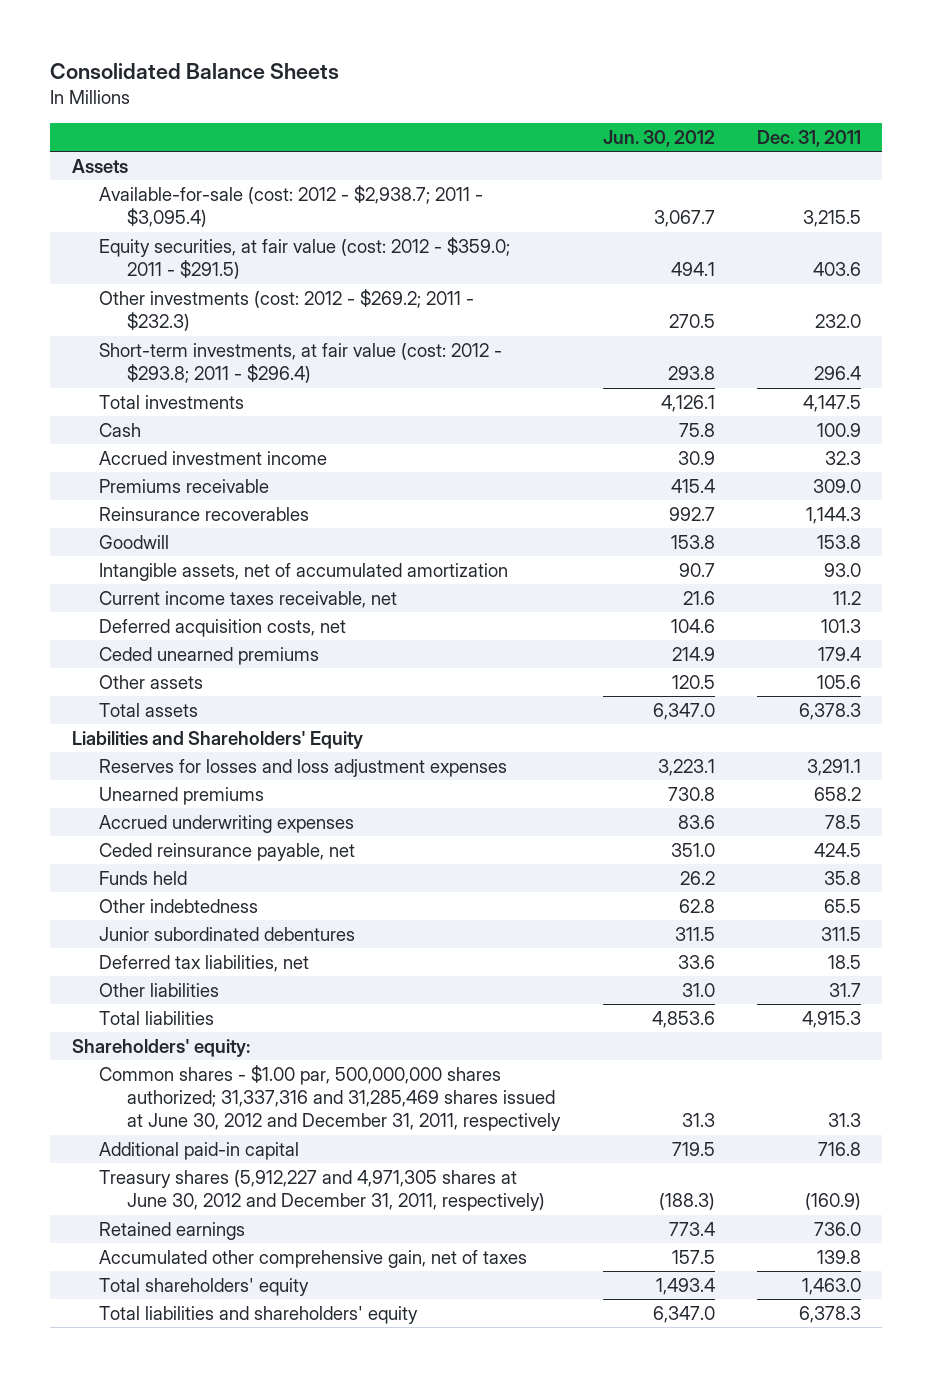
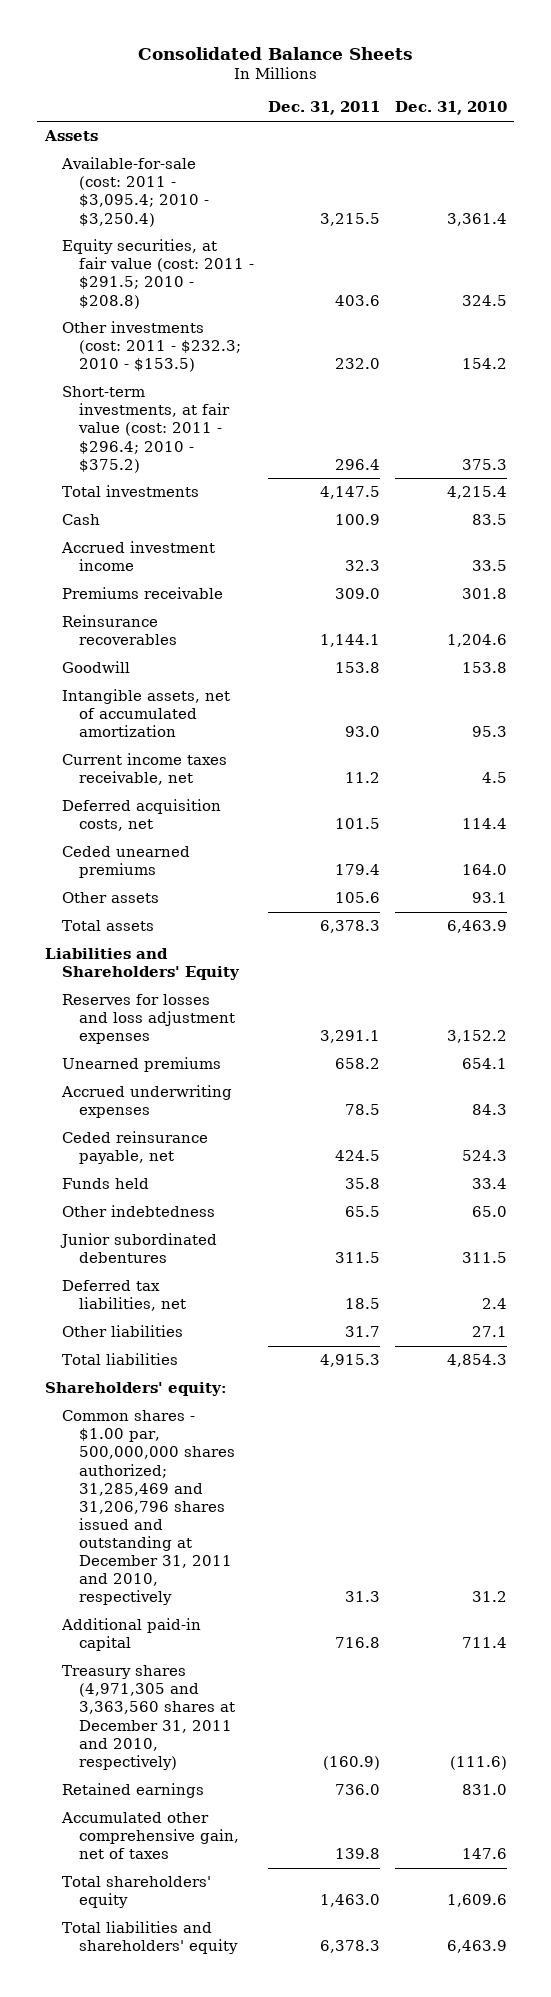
[602,130,715,148] Jun. 30, 2012 -> none
none -> [394,101,507,116] Dec. 31, 2010
[99,184,484,228] Available-for-sale (cost: 2012 - $2,938.7; 2011 - $3,095.4) -> [60,157,209,227] Available-for-sale (cost: 2011 - $3,095.4; 2010 - $3,250.4)
[99,236,511,280] Equity securities, at fair value (cost: 2012 - $359.0; 2011 - $291.5) -> [61,239,254,309] Equity securities, at fair value (cost: 2011 - $291.5; 2010 - $208.8)
[99,288,475,332] Other investments (cost: 2012 - $269.2; 2011 - $232.3) -> [61,321,241,373] Other investments (cost: 2011 - $232.3; 2010 - $153.5)
[99,342,503,384] Short-term investments, at fair value (cost: 2012 - $293.8; 2011 - $296.4) -> [61,386,230,473] Short-term investments, at fair value (cost: 2011 - $296.4; 2010 - $375.2)
[806,506,862,524] 1,144.3 -> [320,634,381,648] 1,144.1
[821,618,862,633] 101.3 -> [335,818,381,830] 101.5
[99,1064,562,1132] Common shares - $1.00 par, 500,000,000 shares authorized; 31,337,316 and 31,285,469 shares issued at June 30, 2012 and December 31, 2011, respectively -> [61,1410,235,1606] Common shares - $1.00 par, 500,000,000 shares authorized; 31,285,469 and 31,206,796 shares issued and outstanding at December 31, 2011 and 2010, respectively
[99,1169,546,1212] Treasury shares (5,912,227 and 4,971,305 shares at June 30, 2012 and December 31, 2011, respectively) -> [61,1665,235,1770] Treasury shares (4,971,305 and 3,363,560 shares at December 31, 2011 and 2010, respectively)

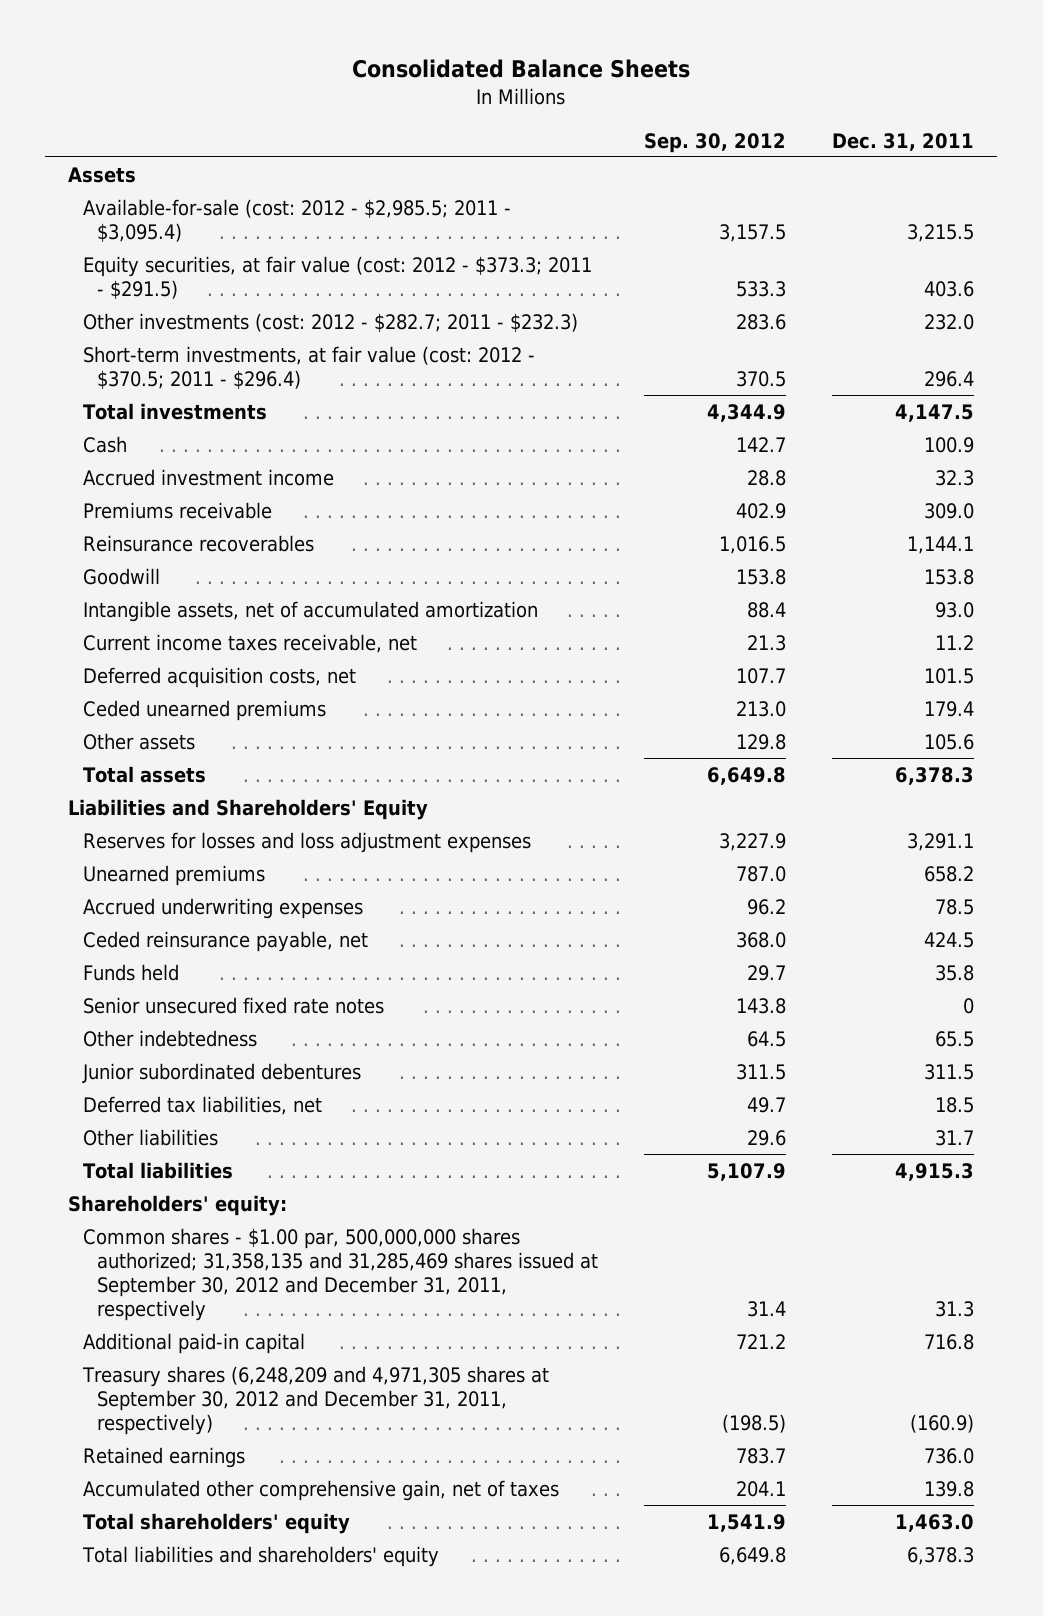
[394,101,507,116] Dec. 31, 2010 -> none
none -> [644,132,787,153] Sep. 30, 2012
[60,157,209,227] Available-for-sale (cost: 2011 - $3,095.4; 2010 - $3,250.4) -> [82,198,511,242] Available-for-sale (cost: 2012 - $2,985.5; 2011 - $3,095.4)
[61,239,254,309] Equity securities, at fair value (cost: 2011 - $291.5; 2010 - $208.8) -> [82,255,592,299] Equity securities, at fair value (cost: 2012 - $373.3; 2011 - $291.5)
[61,321,241,373] Other investments (cost: 2011 - $232.3; 2010 - $153.5) -> [82,312,578,332] Other investments (cost: 2012 - $282.7; 2011 - $232.3)
[61,386,230,473] Short-term investments, at fair value (cost: 2011 - $296.4; 2010 - $375.2) -> [82,345,535,389] Short-term investments, at fair value (cost: 2012 - $370.5; 2011 - $296.4)
none -> [82,996,384,1014] Senior unsecured fixed rate notes
[61,1410,235,1606] Common shares - $1.00 par, 500,000,000 shares authorized; 31,285,469 and 31,206,796 shares issued and outstanding at December 31, 2011 and 2010, respectively -> [82,1227,599,1322] Common shares - $1.00 par, 500,000,000 shares authorized; 31,358,135 and 31,285,469 shares issued at September 30, 2012 and December 31, 2011, respectively
[61,1665,235,1770] Treasury shares (4,971,305 and 3,363,560 shares at December 31, 2011 and 2010, respectively) -> [81,1365,549,1435] Treasury shares (6,248,209 and 4,971,305 shares at September 30, 2012 and December 31, 2011, respectively)

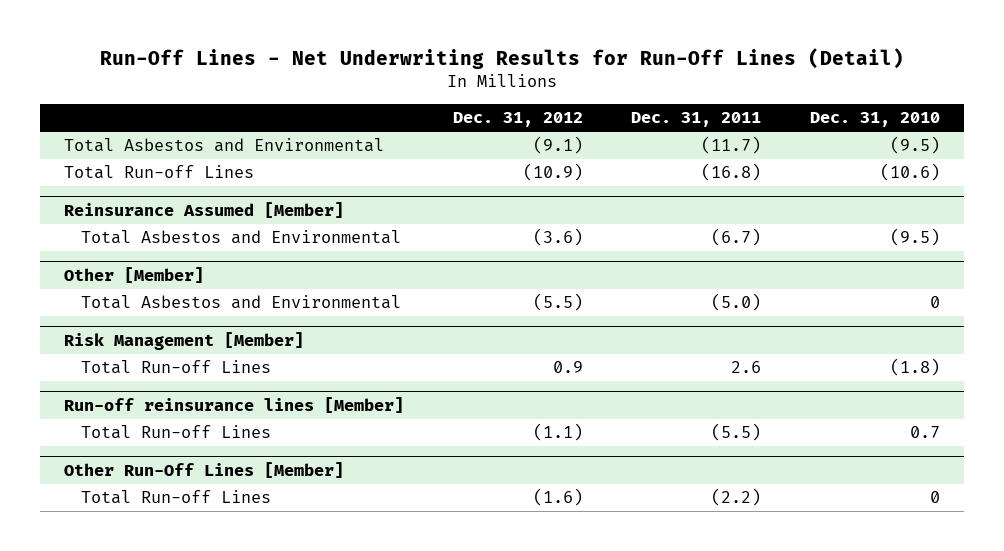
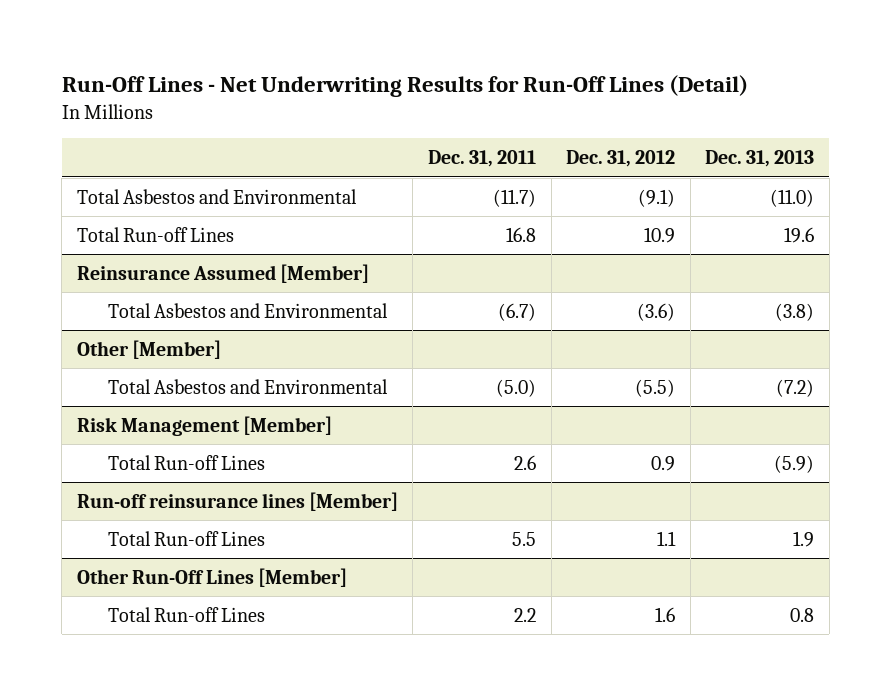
[809,112,940,128] Dec. 31, 2010 -> none
none -> [705,150,815,168] Dec. 31, 2013
[522,163,583,182] (10.9) -> [644,226,676,243] 10.9
[701,163,762,182] (16.8) -> [506,226,537,242] 16.8
[532,423,583,442] (1.1) -> [657,530,677,546] 1.1
[711,423,762,442] (5.5) -> [512,531,537,546] 5.5
[532,488,583,507] (1.6) -> [655,606,676,622] 1.6
[711,488,762,507] (2.2) -> [514,607,537,622] 2.2

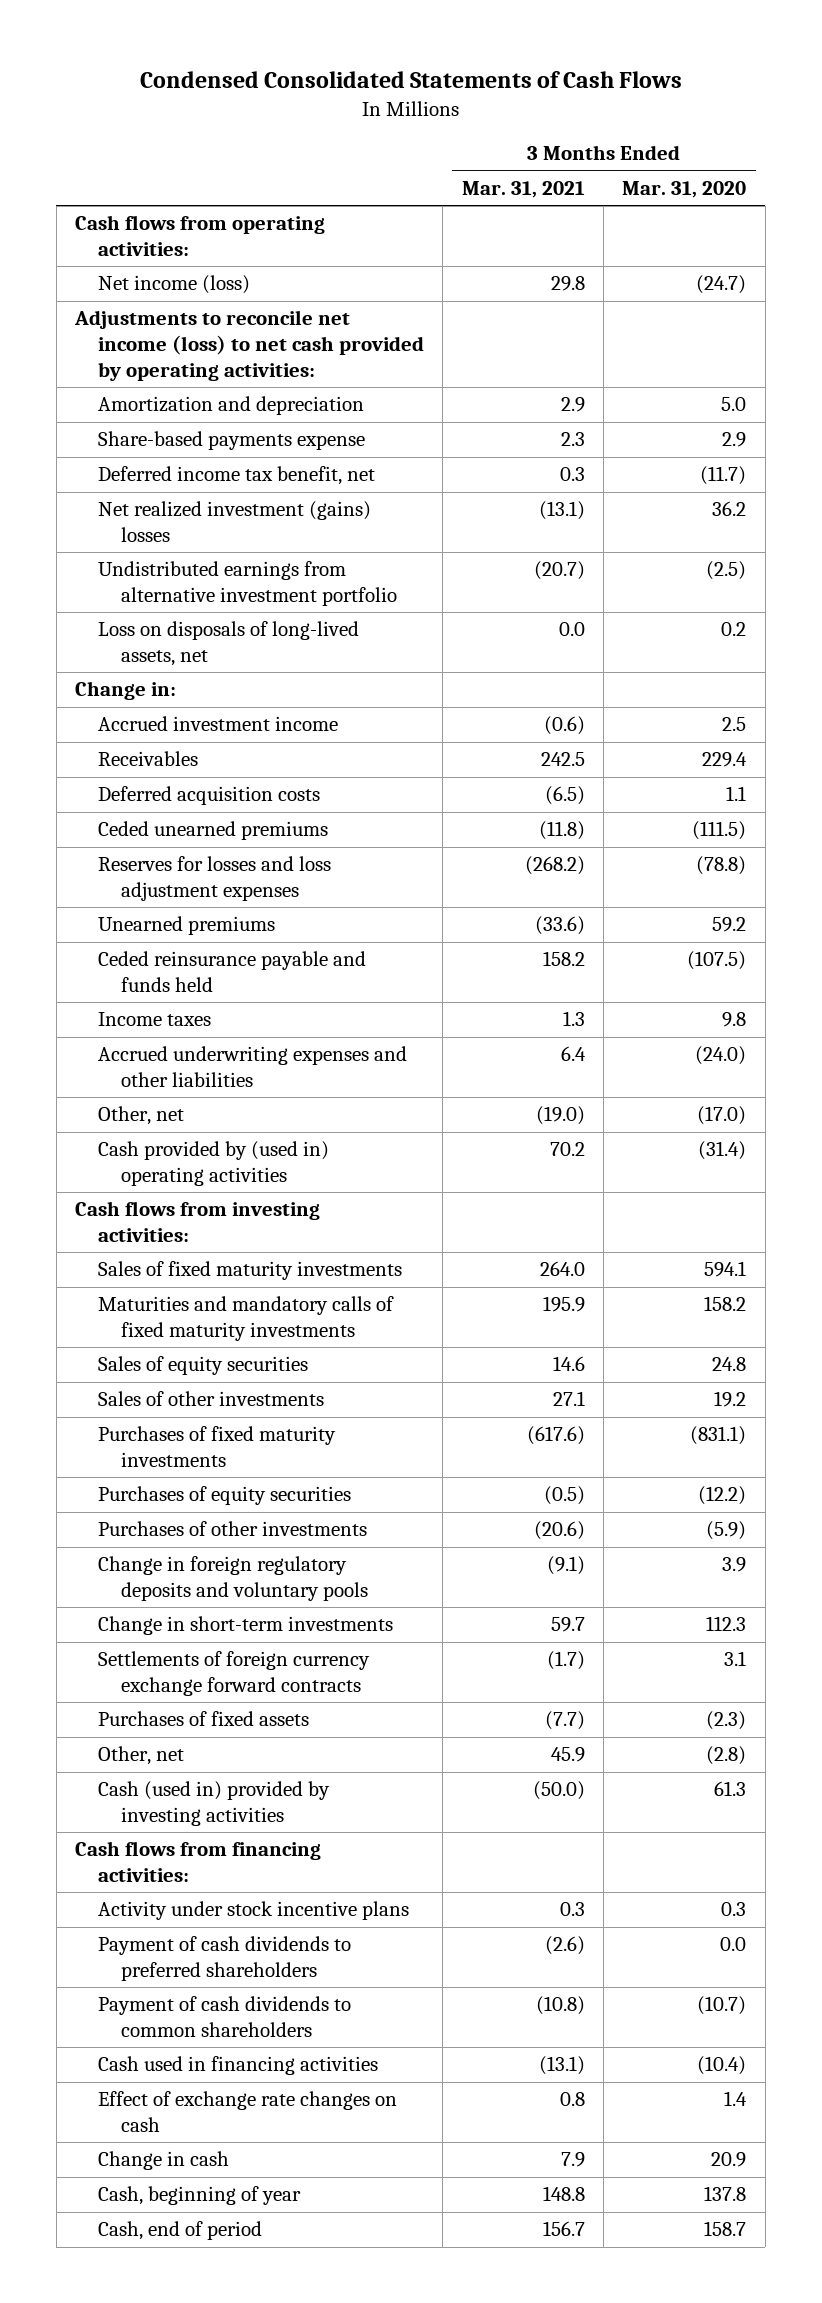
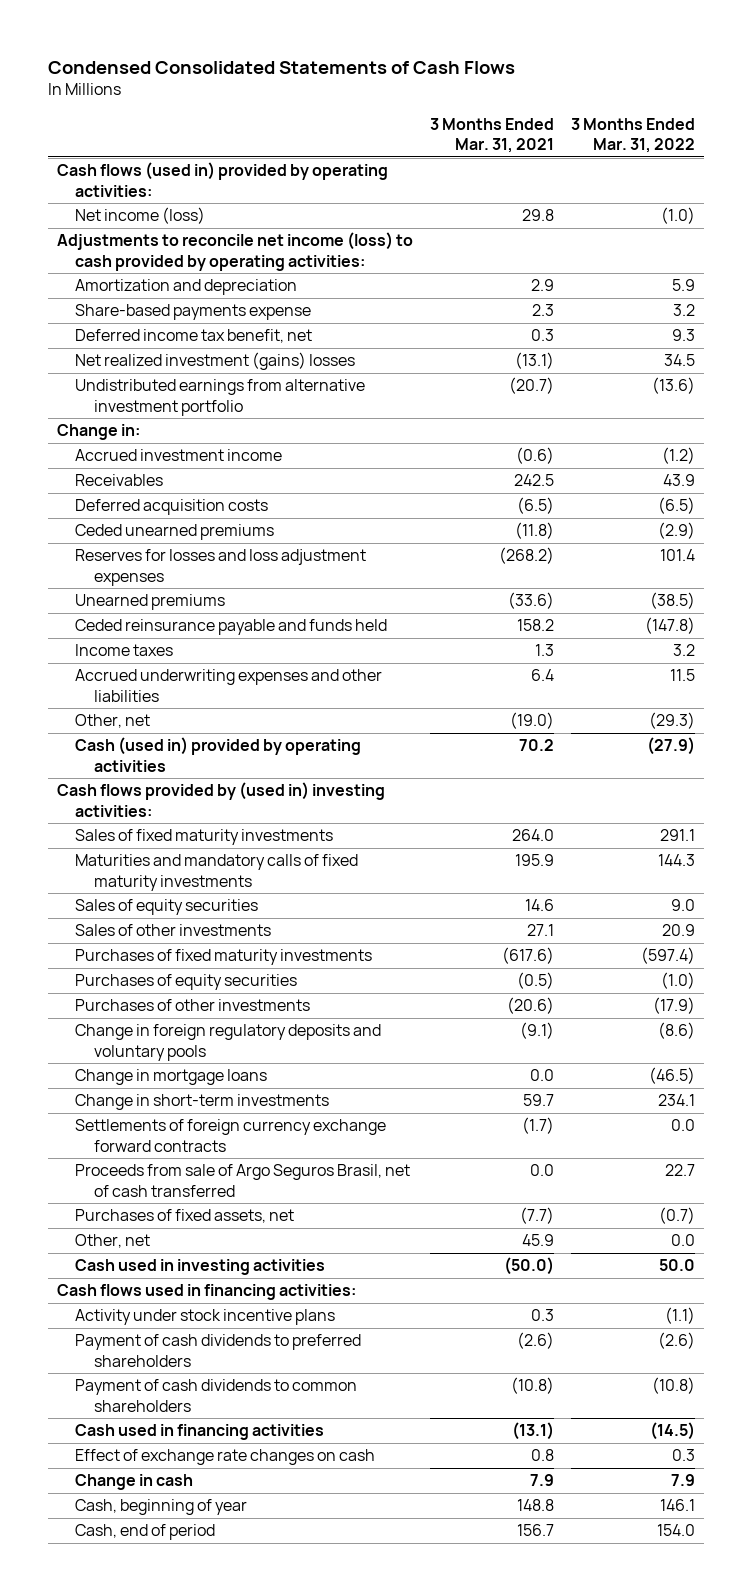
[622,180,747,198] Mar. 31, 2020 -> none
none -> [571,117,696,154] 3 Months Ended Mar. 31, 2022
[75,215,326,256] Cash flows from operating activities: -> [56,162,388,197] Cash flows (used in) provided by operating activities:
[74,310,424,381] Adjustments to reconcile net income (loss) to net cash provided by operating activities: -> [56,232,413,271] Adjustments to reconcile net income (loss) to cash provided by operating activities:
[97,621,359,666] Loss on disposals of long-lived assets, net -> none
[97,1141,329,1186] Cash provided by (used in) operating activities -> [75,737,362,772] Cash (used in) provided by operating activities
[75,1201,321,1242] Cash flows from investing activities: -> [56,782,385,817] Cash flows provided by (used in) investing activities:
none -> [75,1069,268,1086] Change in mortgage loans
none -> [75,1164,411,1197] Proceeds from sale of Argo Seguros Brasil, net of cash transferred
[97,1711,309,1727] Purchases of fixed assets -> [75,1209,295,1224] Purchases of fixed assets, net
[97,1781,330,1826] Cash (used in) provided by investing activities -> [75,1259,326,1276] Cash used in investing activities
[75,1841,322,1882] Cash flows from financing activities: -> [56,1284,356,1301] Cash flows used in financing activities:

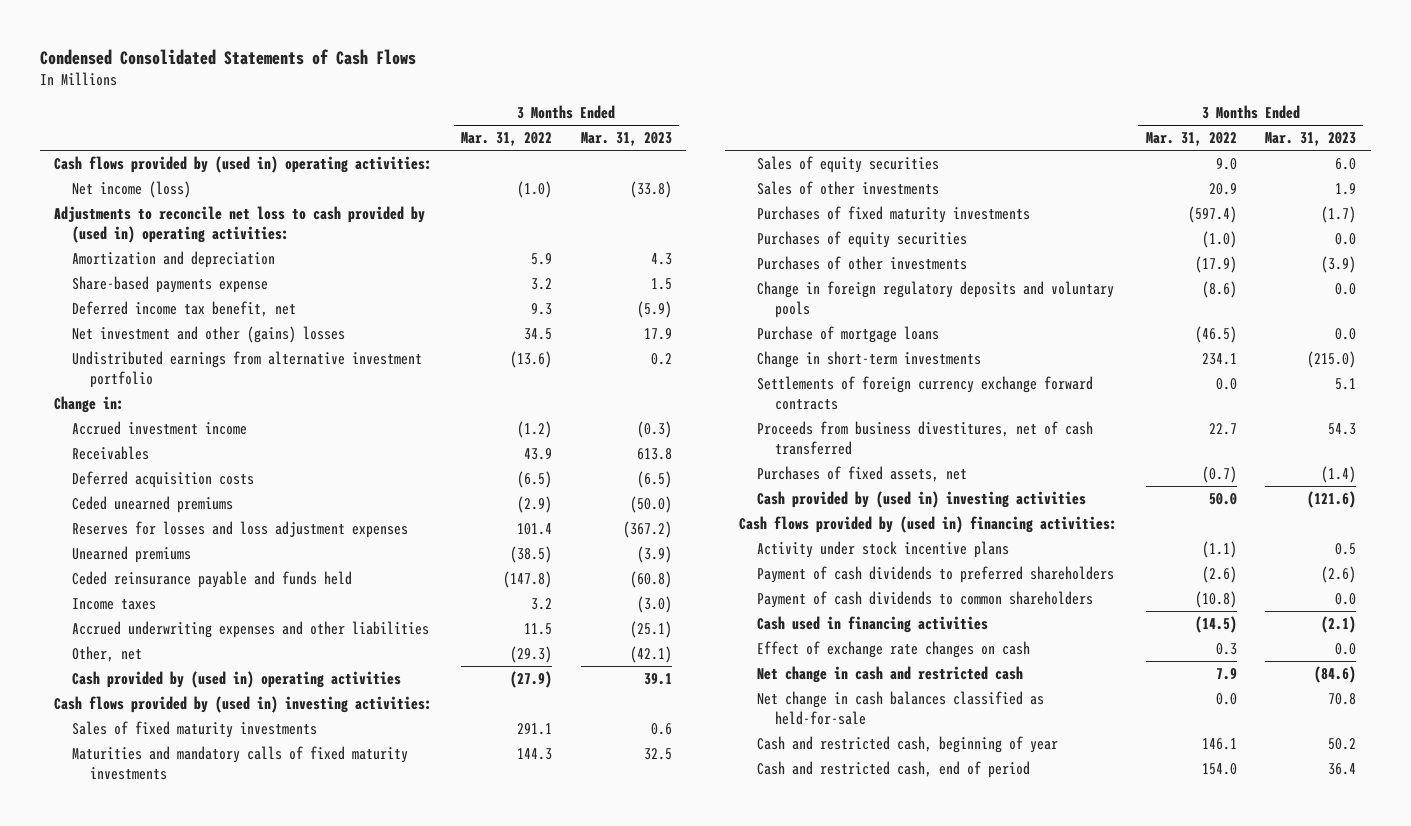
[429,117,554,154] 3 Months Ended Mar. 31, 2021 -> none
none -> [580,132,672,147] Mar. 31, 2023
[56,162,388,197] Cash flows (used in) provided by operating activities: -> [54,155,433,173] Cash flows provided by (used in) operating activities:
[56,232,413,271] Adjustments to reconcile net income (loss) to cash provided by operating activities: -> [54,205,426,244] Adjustments to reconcile net loss to cash provided by (used in) operating activities:
[75,352,356,371] Net realized investment (gains) losses -> [72,325,346,343] Net investment and other (gains) losses
[75,737,362,772] Cash (used in) provided by operating activities -> [72,670,402,688] Cash provided by (used in) operating activities
[75,1069,268,1086] Change in mortgage loans -> [757,325,940,343] Purchase of mortgage loans
[75,1164,411,1197] Proceeds from sale of Argo Seguros Brasil, net of cash transferred -> [757,420,1094,456] Proceeds from business divestitures, net of cash transferred
[75,1234,151,1249] Other, net -> none
[75,1259,326,1276] Cash used in investing activities -> [757,490,1087,508] Cash provided by (used in) investing activities
[56,1284,356,1301] Cash flows used in financing activities: -> [738,515,1117,533] Cash flows provided by (used in) financing activities:
[75,1474,194,1491] Change in cash -> [757,665,1024,683] Net change in cash and restricted cash
none -> [757,690,1045,726] Net change in cash balances classified as held-for-sale
[75,1499,248,1516] Cash, beginning of year -> [757,735,1059,753] Cash and restricted cash, beginning of year
[75,1524,216,1541] Cash, end of period -> [757,760,1031,778] Cash and restricted cash, end of period

